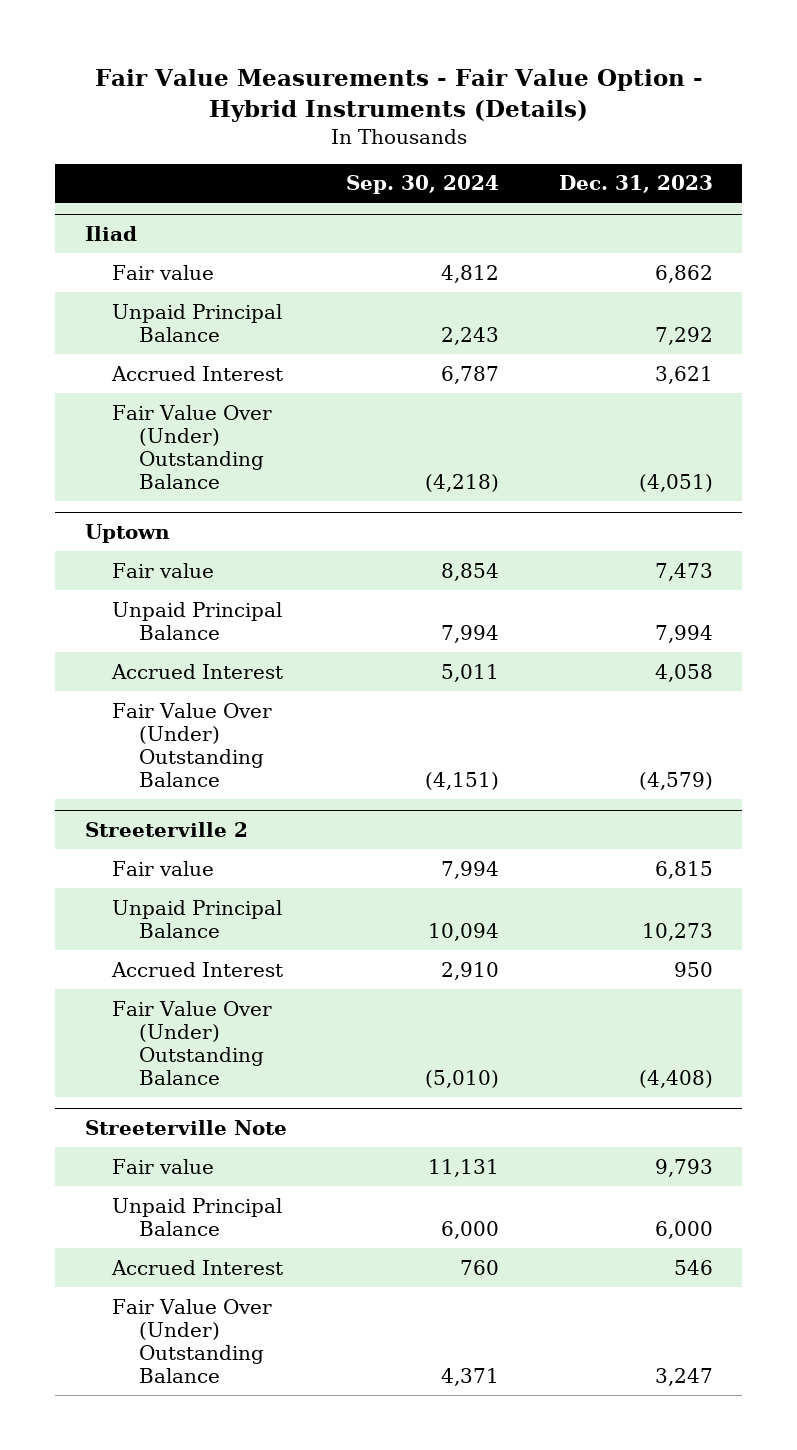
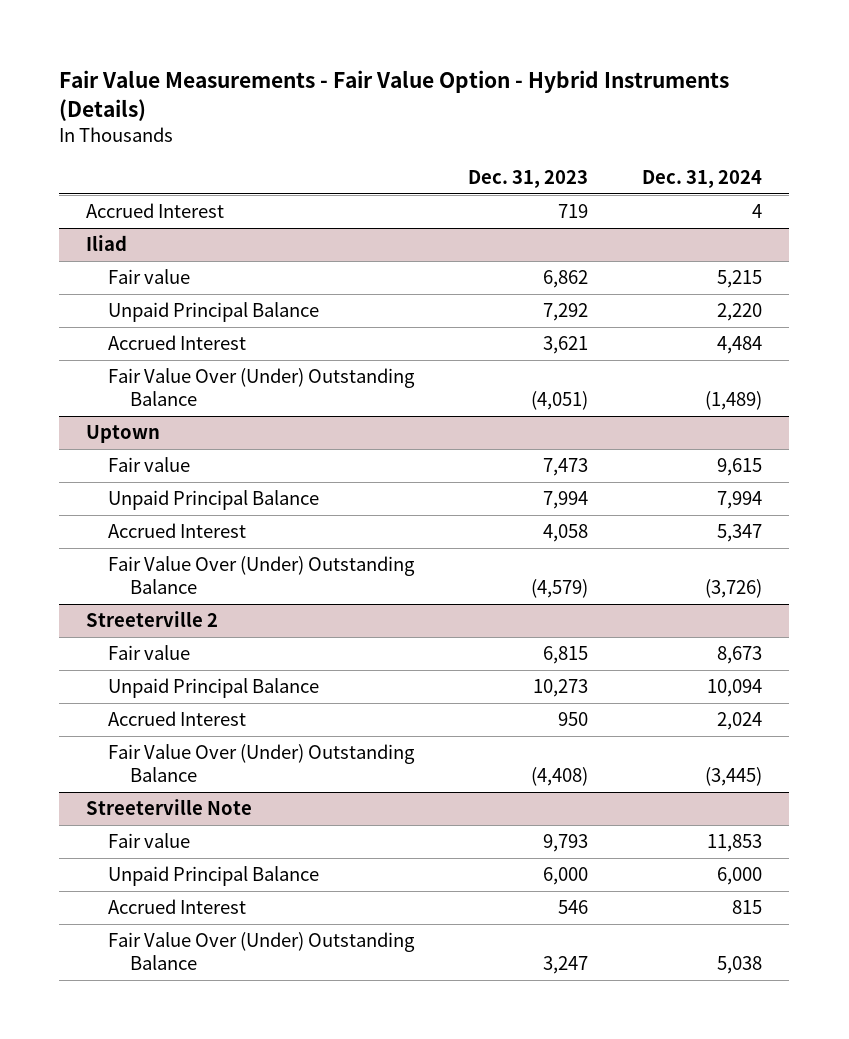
[346,175,500,195] Sep. 30, 2024 -> none
none -> [642,169,763,188] Dec. 31, 2024
none -> [86,203,225,219] Accrued Interest

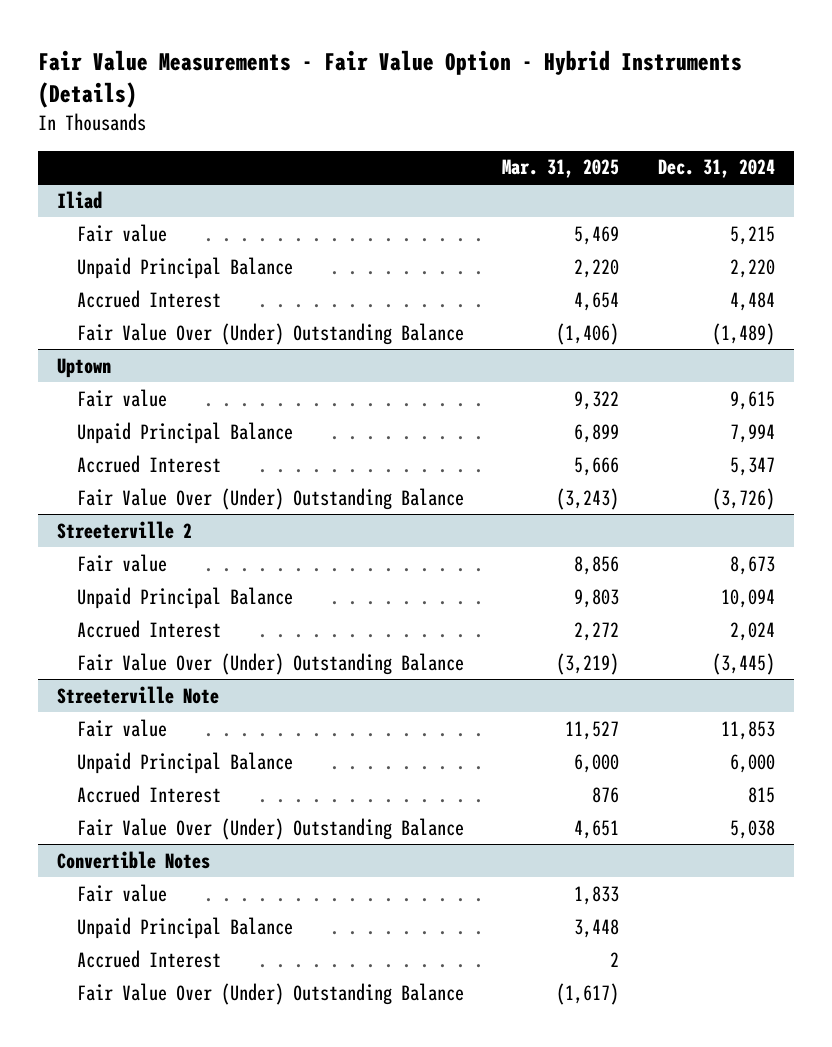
[468,169,589,188] Dec. 31, 2023 -> none
none -> [502,159,620,179] Mar. 31, 2025
[86,203,225,219] Accrued Interest -> none
none -> [56,850,210,869] Convertible Notes
none -> [77,883,168,902] Fair value
none -> [77,916,294,939] Unpaid Principal Balance
none -> [77,949,222,968] Accrued Interest
none -> [77,982,465,1005] Fair Value Over (Under) Outstanding Balance

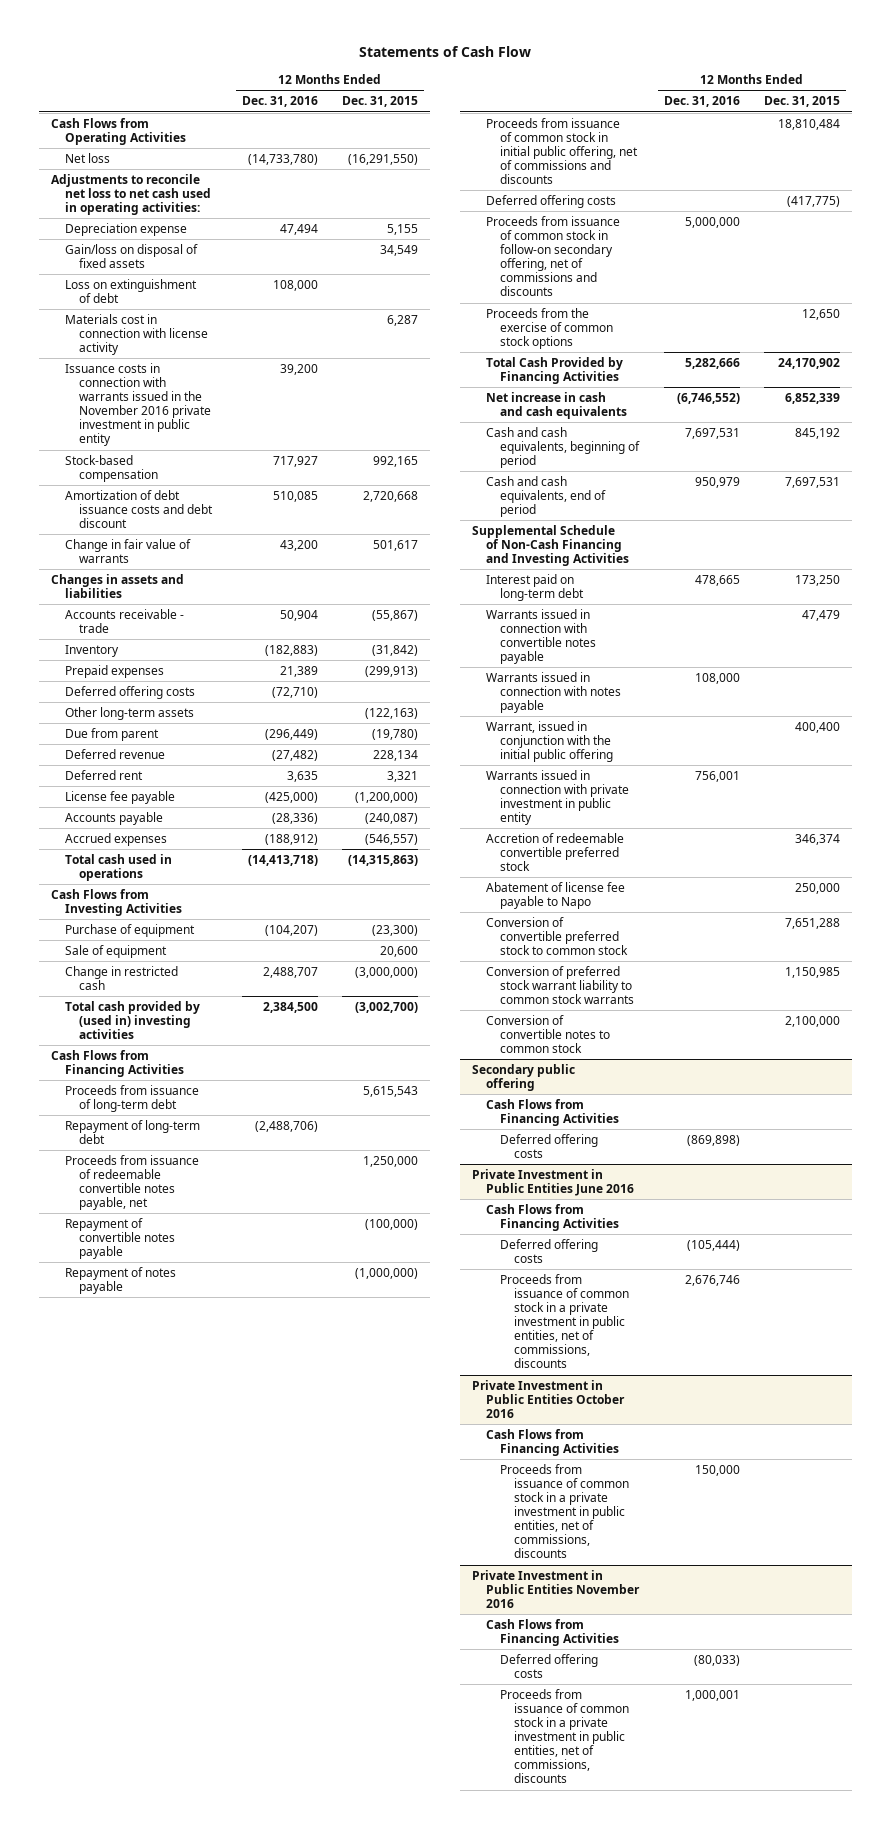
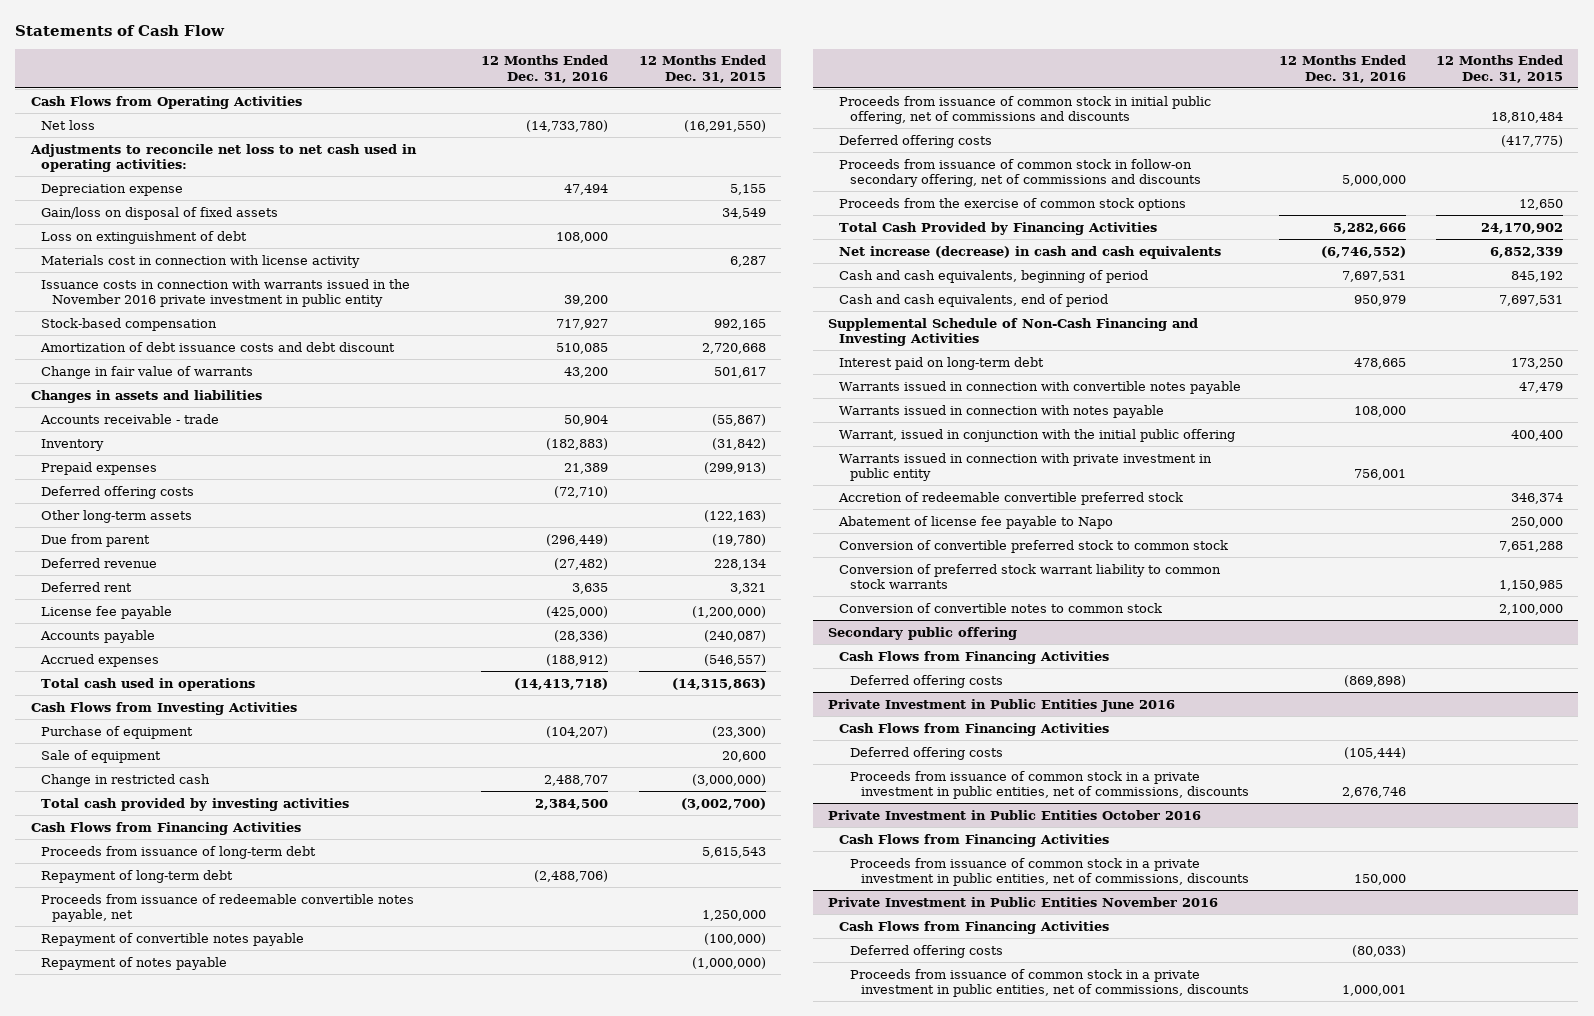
[64,1000,200,1040] Total cash provided by (used in) investing activities -> [41,797,350,811] Total cash provided by investing activities
[486,391,628,419] Net increase in cash and cash equivalents -> [839,245,1222,259] Net increase (decrease) in cash and cash equivalents

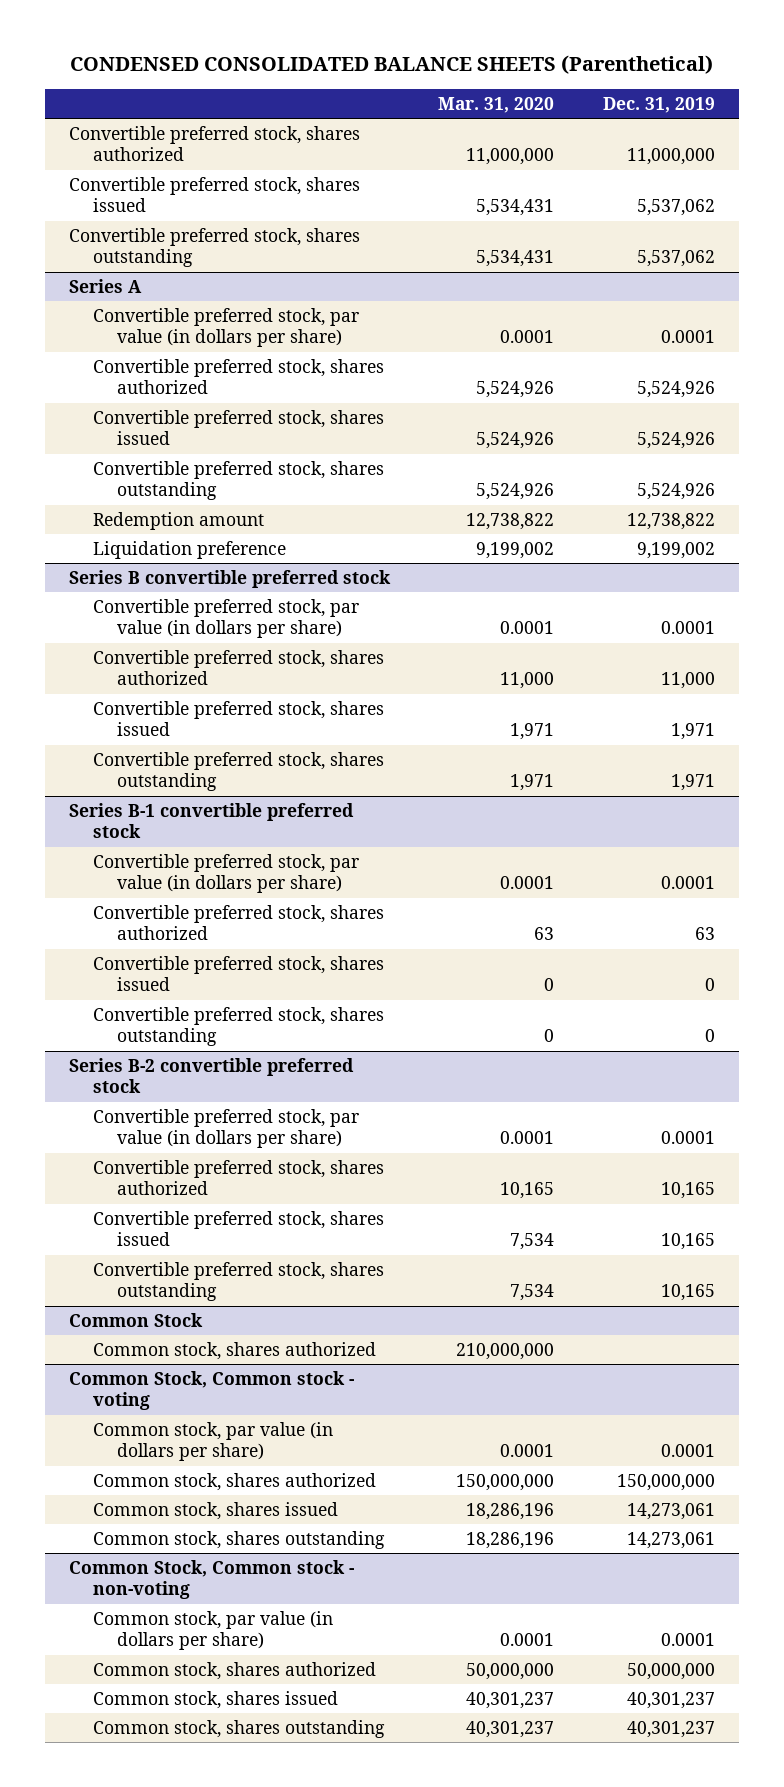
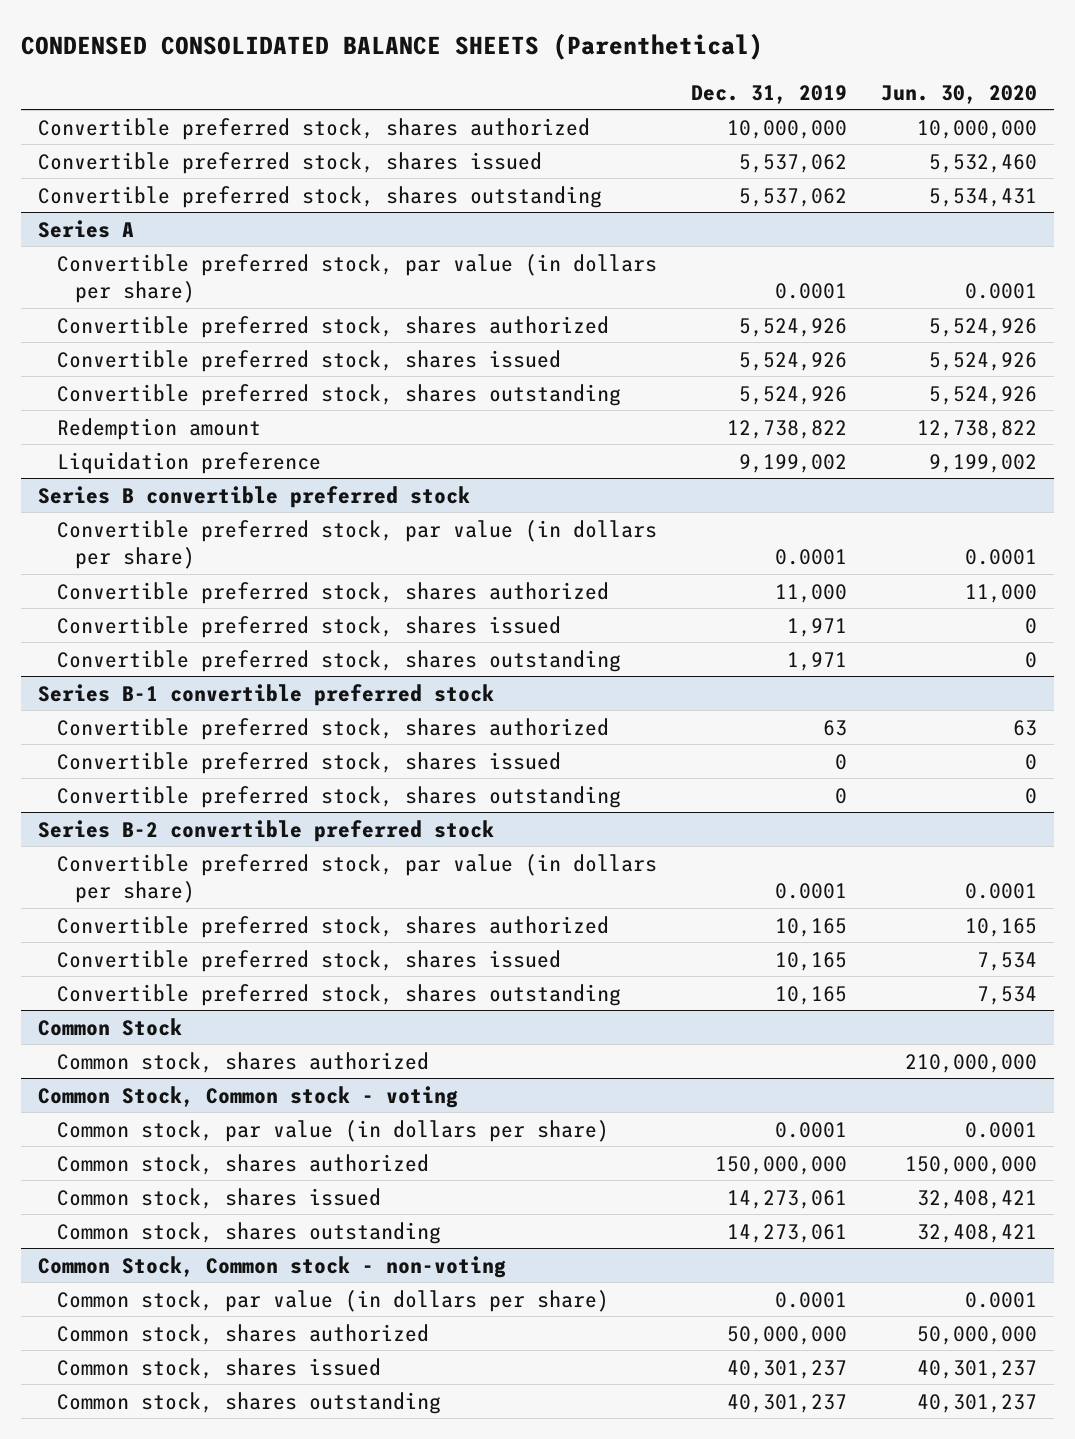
[438,96,555,113] Mar. 31, 2020 -> none
none -> [880,84,1037,104] Jun. 30, 2020
[626,148,715,166] 11,000,000 -> [726,119,847,139] 10,000,000
[92,853,359,894] Convertible preferred stock, par value (in dollars per share) -> none

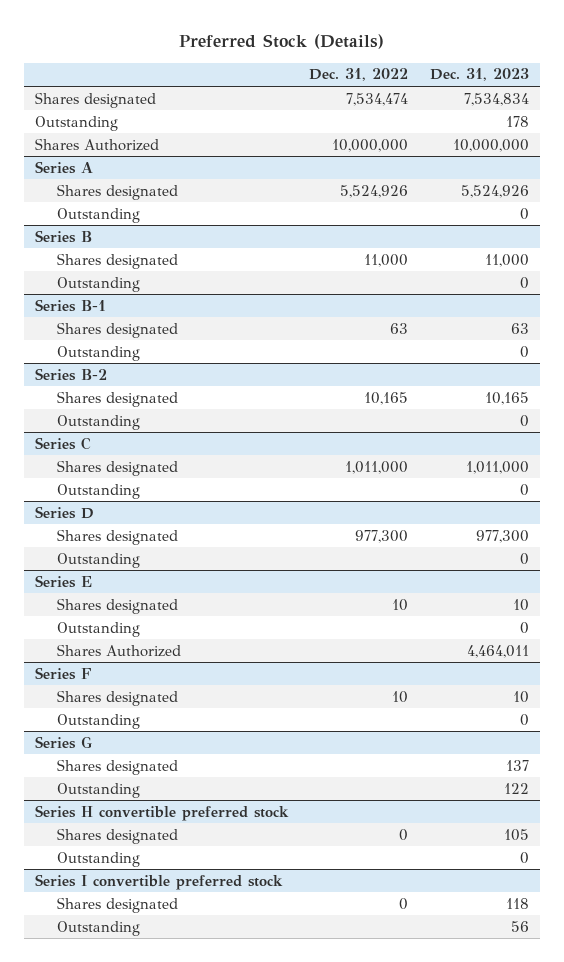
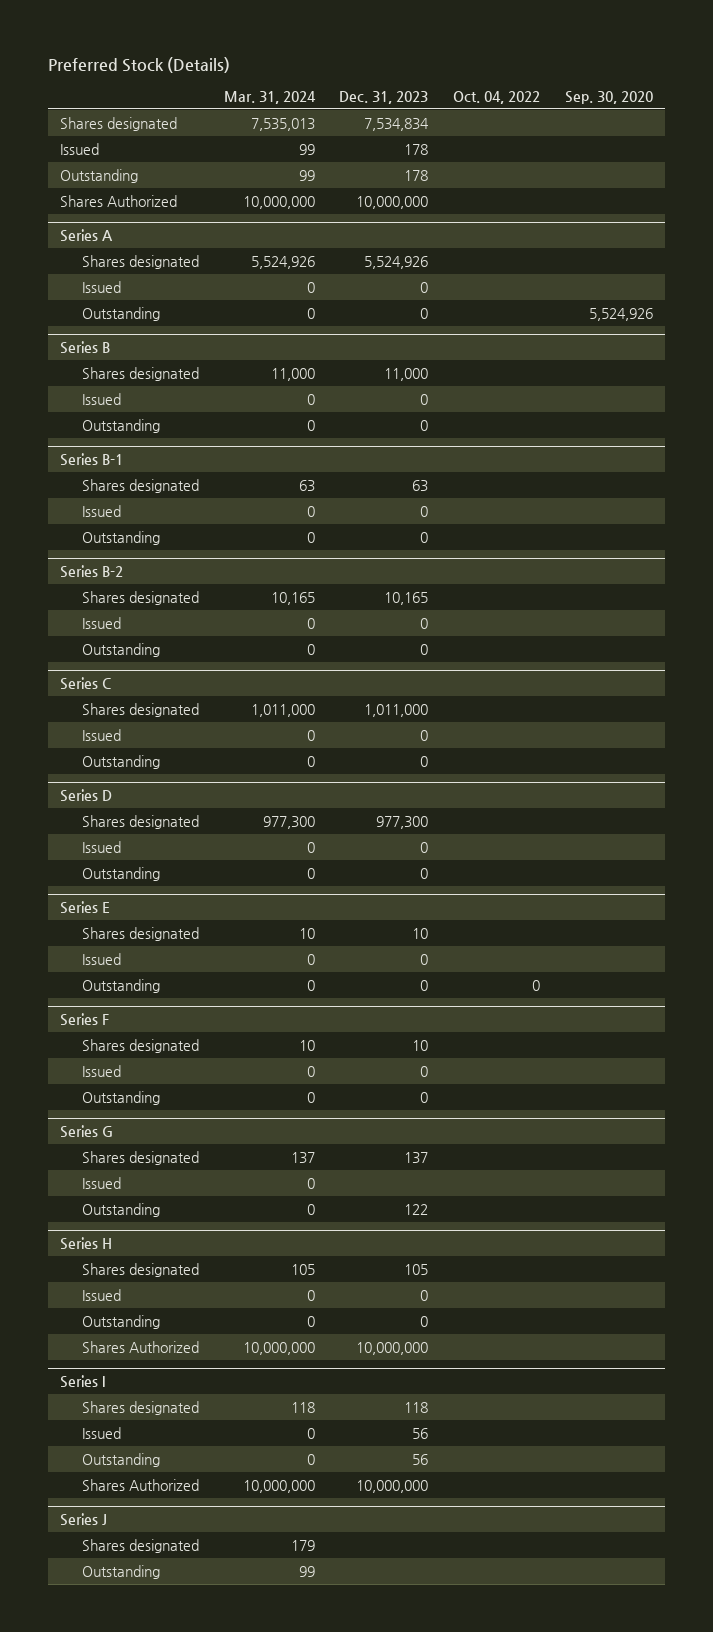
[309,68,409,82] Dec. 31, 2022 -> none
none -> [223,90,316,104] Mar. 31, 2024
none -> [452,90,540,104] Oct. 04, 2022
none -> [564,90,653,104] Sep. 30, 2020
none -> [60,142,100,155] Issued
none -> [82,280,122,293] Issued
none -> [82,392,122,405] Issued
none -> [82,504,122,517] Issued
none -> [82,616,122,629] Issued
none -> [82,728,122,741] Issued
none -> [82,840,122,853] Issued
none -> [82,952,122,965] Issued
[57,643,182,657] Shares Authorized -> none
none -> [82,1064,122,1077] Issued
none -> [82,1176,122,1189] Issued
[34,804,289,821] Series H convertible preferred stock -> [60,1236,113,1250] Series H
none -> [82,1288,122,1301] Issued
none -> [82,1340,200,1353] Shares Authorized
[34,873,283,890] Series I convertible preferred stock -> [60,1374,106,1388] Series I
none -> [82,1426,122,1439] Issued
none -> [82,1478,200,1491] Shares Authorized
none -> [60,1512,108,1526] Series J
none -> [82,1538,200,1553] Shares designated
none -> [82,1564,161,1579] Outstanding

